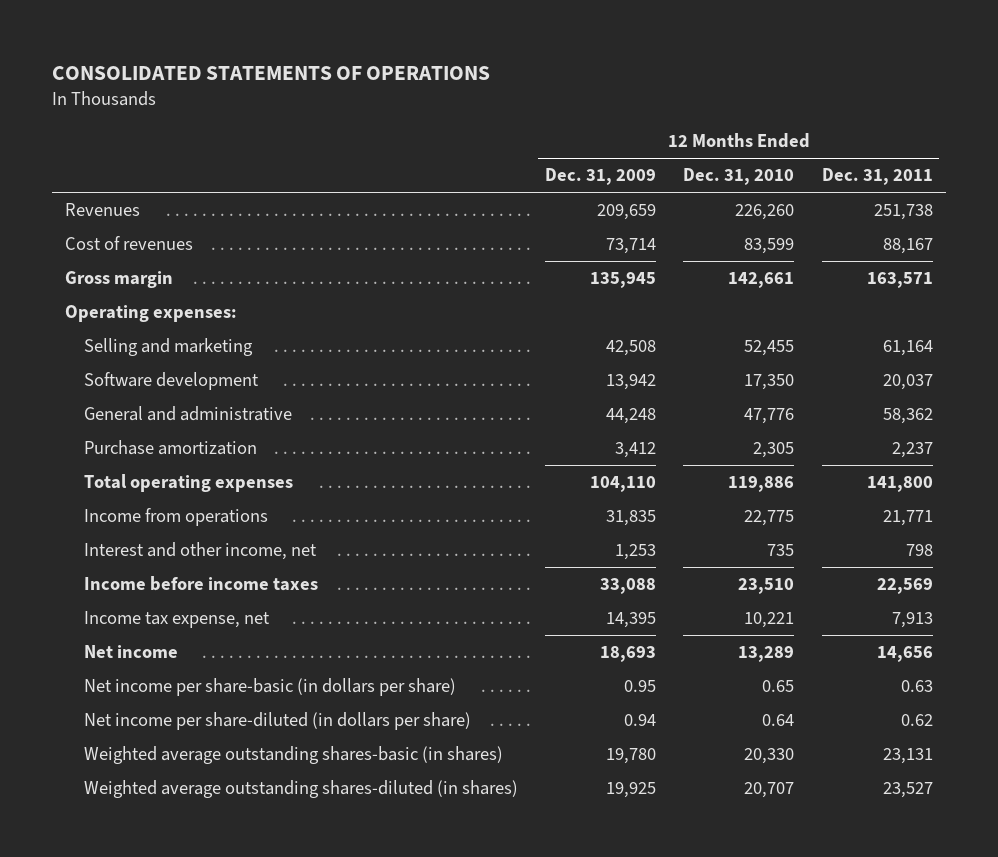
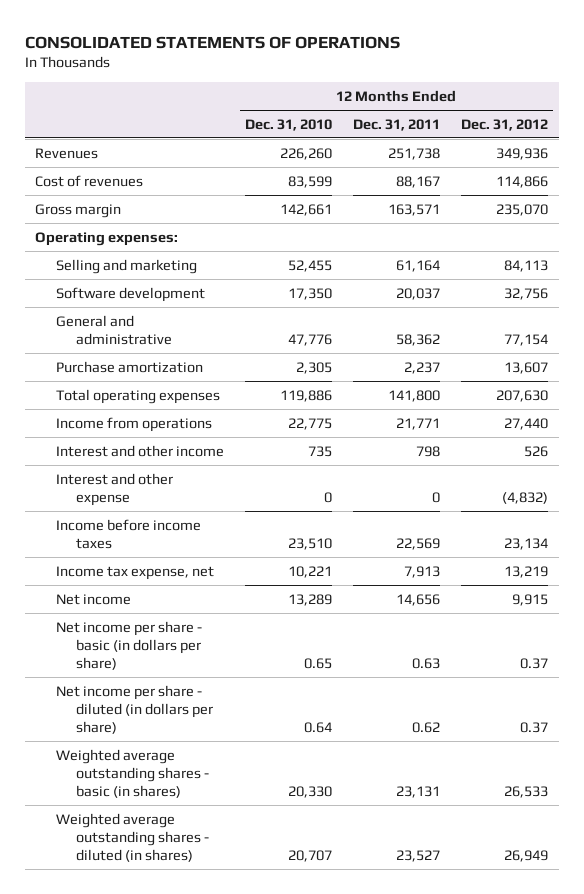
[544,168,656,186] Dec. 31, 2009 -> none
none -> [461,118,549,131] Dec. 31, 2012
[83,542,317,561] Interest and other income, net -> [55,444,224,457] Interest and other income
none -> [55,472,173,506] Interest and other expense
[83,678,456,697] Net income per share-basic (in dollars per share) -> [55,620,202,670] Net income per share - basic (in dollars per share)
[83,712,471,731] Net income per share-diluted (in dollars per share) -> [55,684,214,734] Net income per share - diluted (in dollars per share)
[83,746,503,765] Weighted average outstanding shares-basic (in shares) -> [55,748,210,798] Weighted average outstanding shares - basic (in shares)
[83,780,518,799] Weighted average outstanding shares-diluted (in shares) -> [55,812,210,862] Weighted average outstanding shares - diluted (in shares)

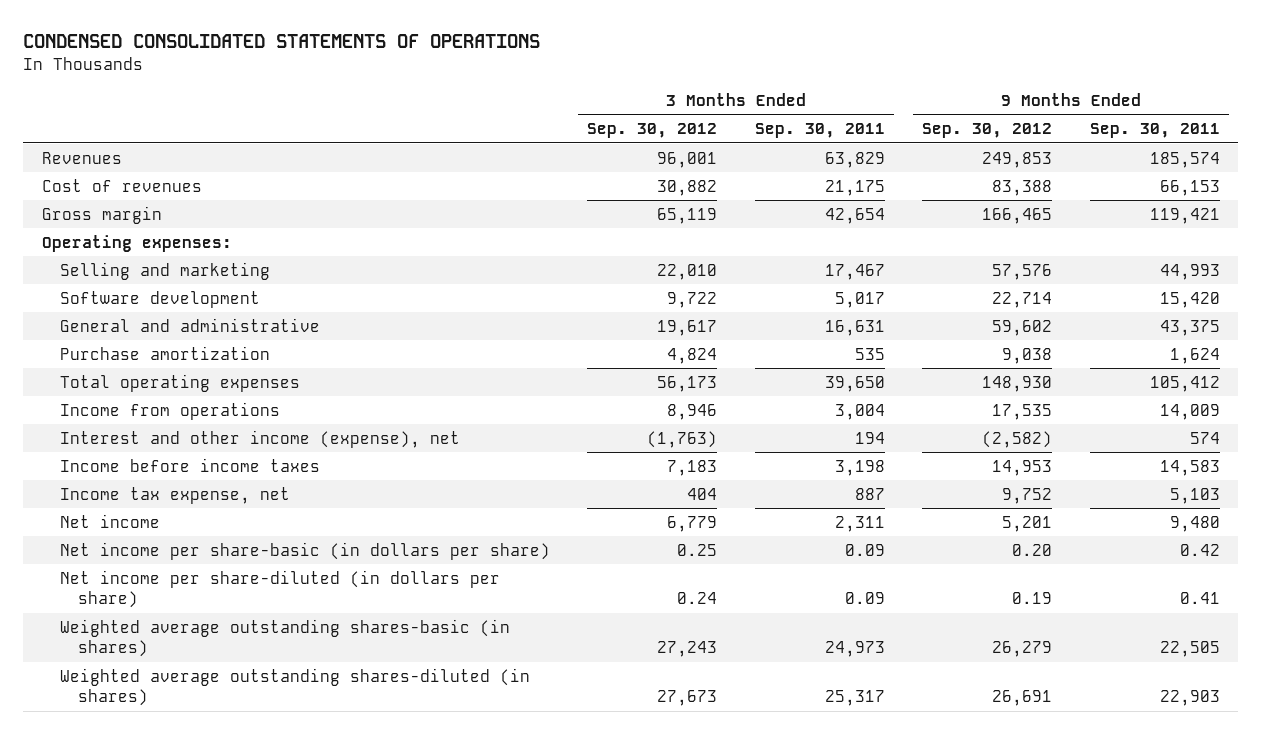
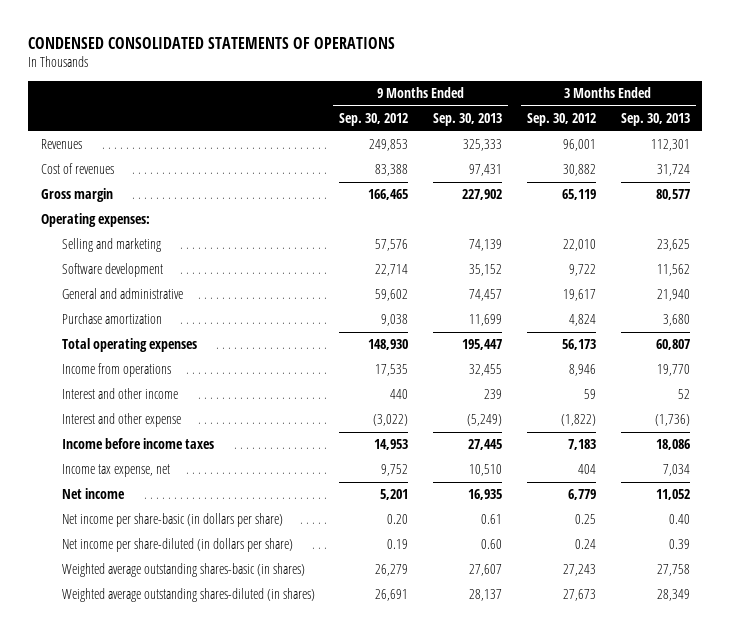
[754,123,885,139] Sep. 30, 2011 -> none
[1089,123,1220,139] Sep. 30, 2011 -> none
none -> [433,113,503,127] Sep. 30, 2013
none -> [620,113,690,127] Sep. 30, 2013
[60,429,461,448] Interest and other income (expense), net -> [61,388,178,400] Interest and other income
[647,430,718,448] (1,763) -> [584,389,597,400] 59
[982,430,1053,448] (2,582) -> [390,389,409,400] 440
none -> [61,413,181,428] Interest and other expense

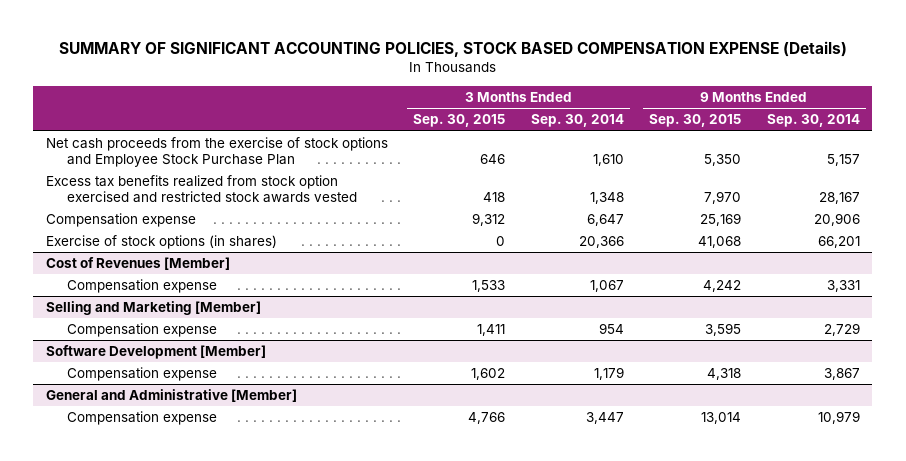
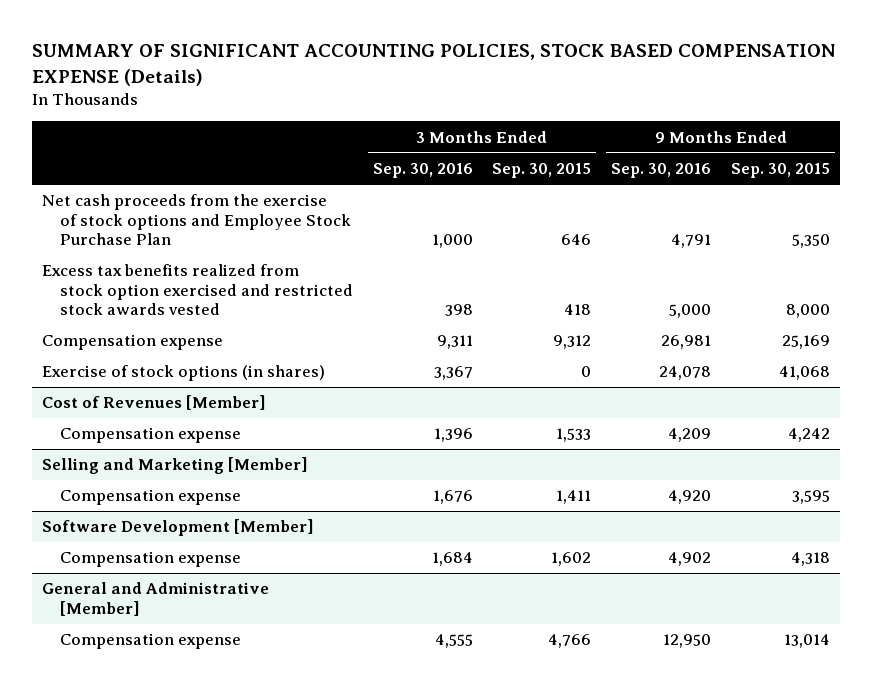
[530,114,624,128] Sep. 30, 2014 -> none
[766,114,860,128] Sep. 30, 2014 -> none
none -> [372,162,473,178] Sep. 30, 2016
none -> [611,162,712,178] Sep. 30, 2016
[704,190,742,204] 7,970 -> [786,304,831,319] 8,000

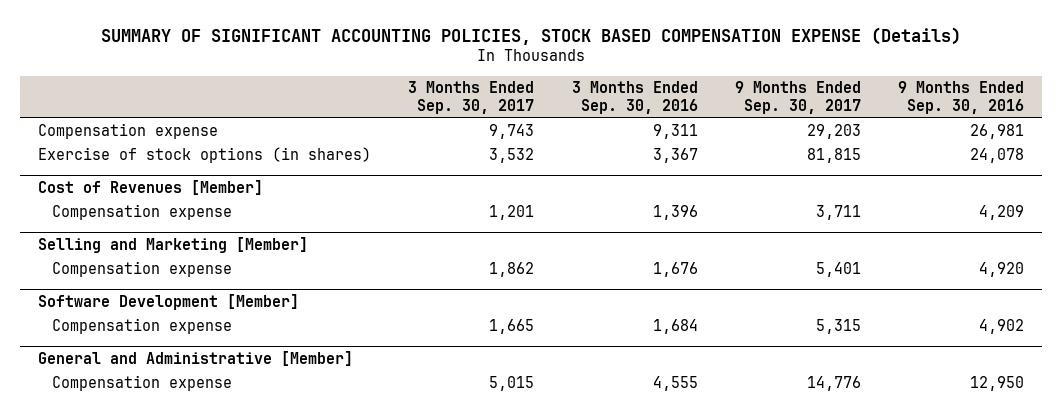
[492,162,592,178] Sep. 30, 2015 -> none
[731,162,831,178] Sep. 30, 2015 -> none
none -> [408,81,535,115] 3 Months Ended Sep. 30, 2017
none -> [734,81,861,115] 9 Months Ended Sep. 30, 2017
[41,194,351,246] Net cash proceeds from the exercise of stock options and Employee Stock Purchase Plan -> none
[41,264,353,316] Excess tax benefits realized from stock option exercised and restricted stock awards vested -> none

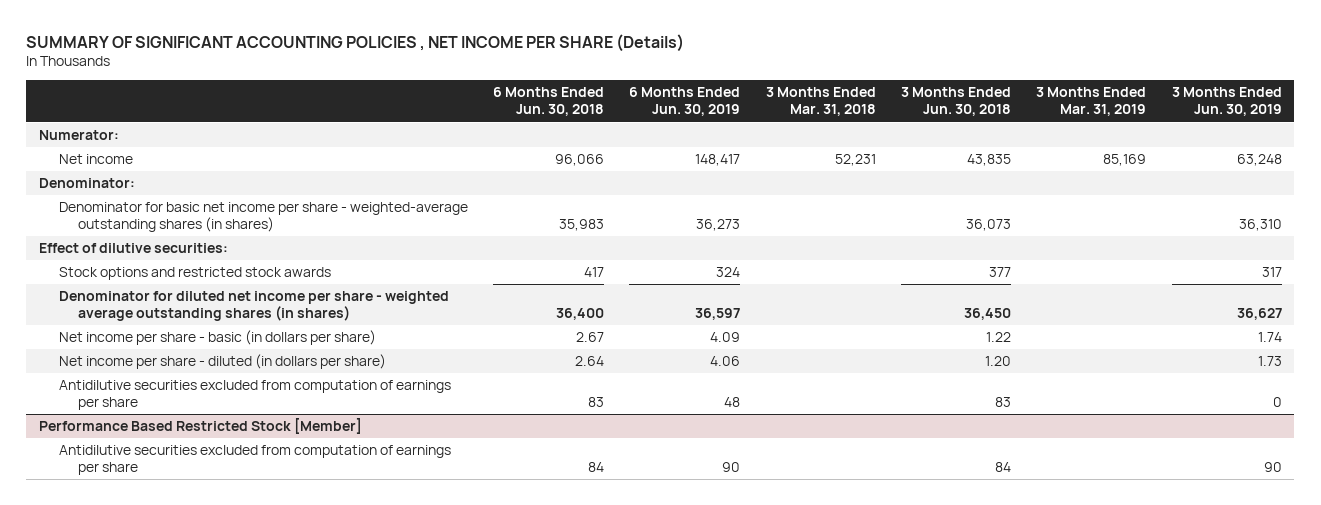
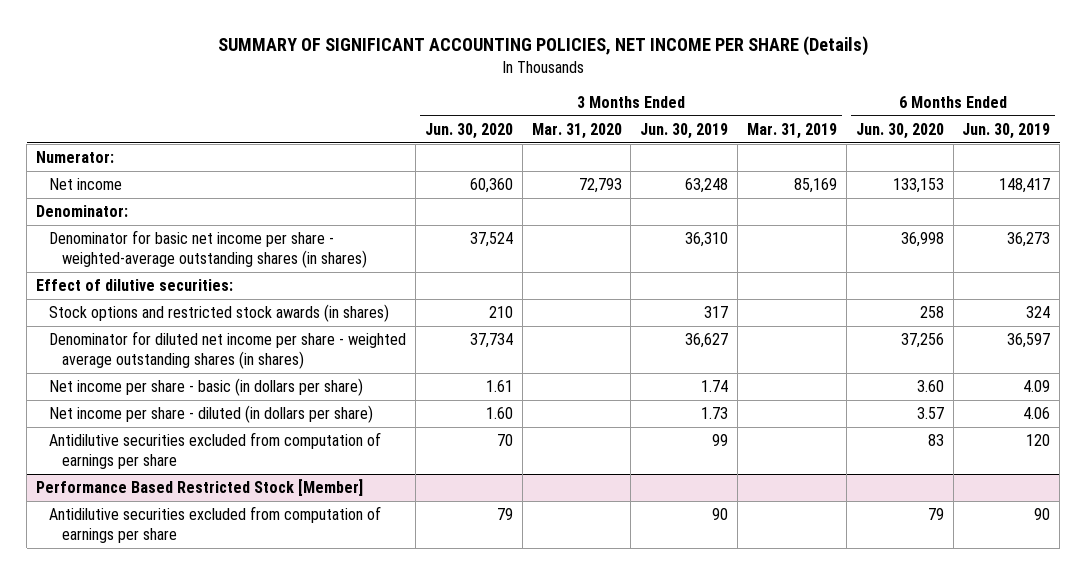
[26,33,685,52] SUMMARY OF SIGNIFICANT ACCOUNTING POLICIES , NET INCOME PER SHARE (Details) -> [218,36,869,57] SUMMARY OF SIGNIFICANT ACCOUNTING POLICIES, NET INCOME PER SHARE (Details)
[492,87,604,117] 6 Months Ended Jun. 30, 2018 -> none
[765,87,876,117] 3 Months Ended Mar. 31, 2018 -> none
[901,87,1012,117] 3 Months Ended Jun. 30, 2018 -> none
none -> [424,122,513,139] Jun. 30, 2020
none -> [531,122,622,139] Mar. 31, 2020
none -> [855,122,944,139] Jun. 30, 2020
[58,267,331,281] Stock options and restricted stock awards -> [49,304,390,323] Stock options and restricted stock awards (in shares)
[724,397,741,408] 48 -> [1026,434,1051,447] 120
[1272,397,1282,408] 0 -> [712,434,729,447] 99

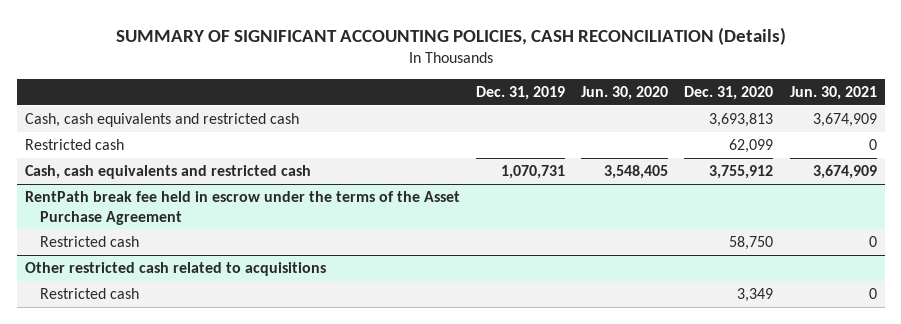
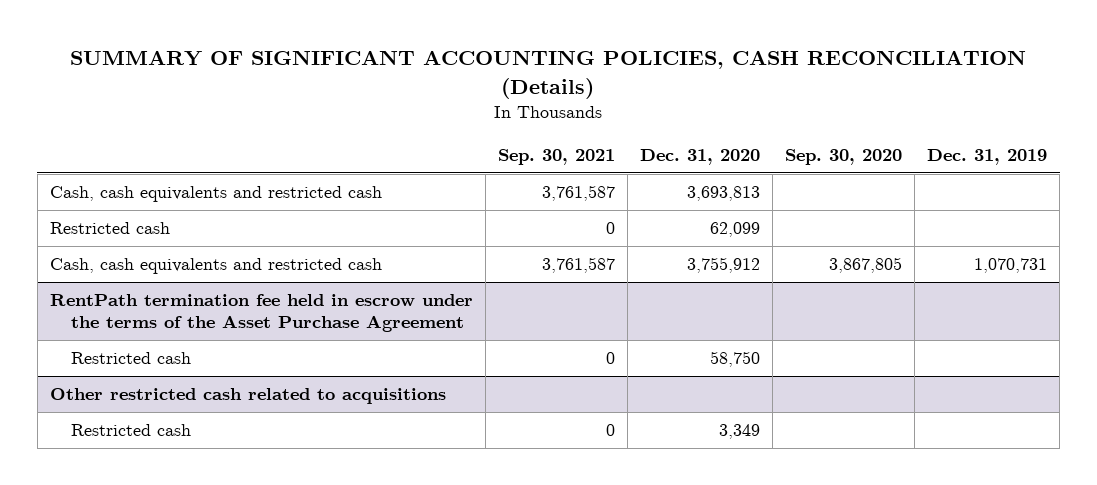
[581,86,669,101] Jun. 30, 2020 -> none
[789,86,877,101] Jun. 30, 2021 -> none
none -> [497,148,615,165] Sep. 30, 2021
none -> [784,148,902,165] Sep. 30, 2020
[24,191,460,225] RentPath break fee held in escrow under the terms of the Asset Purchase Agreement -> [49,294,473,333] RentPath termination fee held in escrow under the terms of the Asset Purchase Agreement

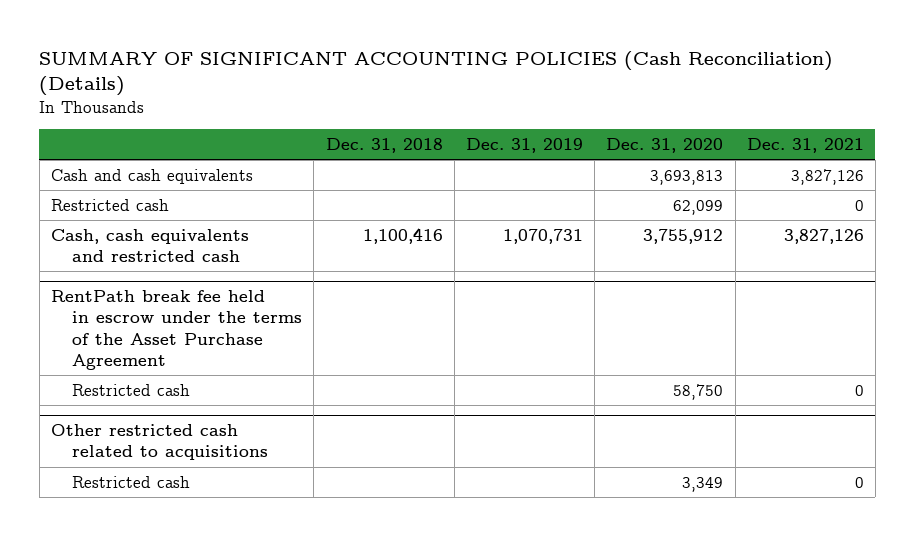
[70,50,1027,99] SUMMARY OF SIGNIFICANT ACCOUNTING POLICIES, CASH RECONCILIATION (Details) -> [39,50,834,97] SUMMARY OF SIGNIFICANT ACCOUNTING POLICIES (Cash Reconciliation) (Details)
[497,148,615,165] Sep. 30, 2021 -> none
[784,148,902,165] Sep. 30, 2020 -> none
none -> [325,138,443,154] Dec. 31, 2018
none -> [746,138,864,154] Dec. 31, 2021
[49,186,382,203] Cash, cash equivalents and restricted cash -> [50,168,253,184] Cash and cash equivalents
[49,294,473,333] RentPath termination fee held in escrow under the terms of the Asset Purchase Agreement -> [50,290,303,370] RentPath break fee held in escrow under the terms of the Asset Purchase Agreement

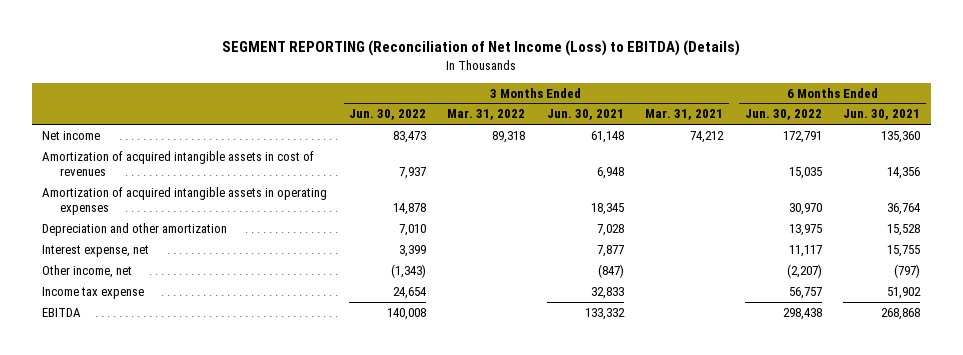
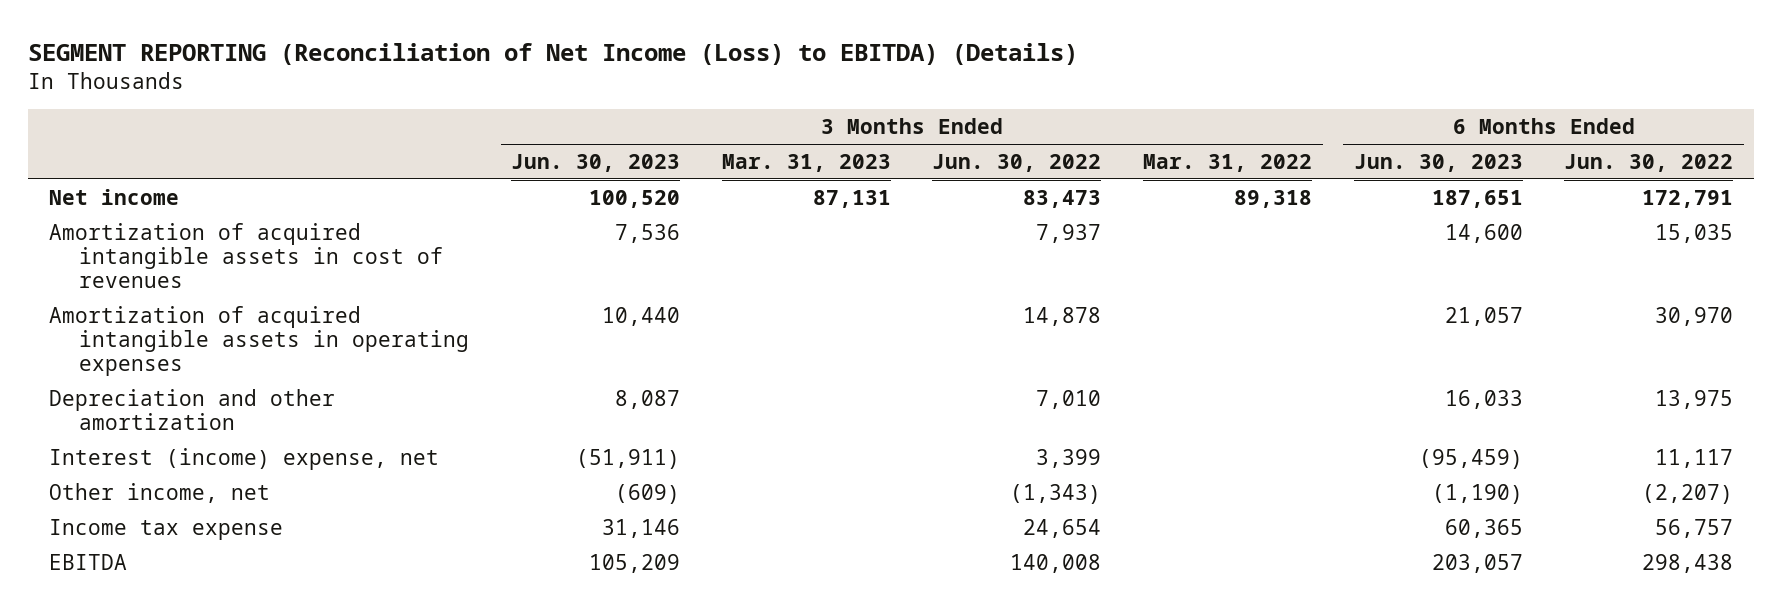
[546,109,624,121] Jun. 30, 2021 -> none
[645,109,724,121] Mar. 31, 2021 -> none
[843,109,921,121] Jun. 30, 2021 -> none
none -> [511,153,681,172] Jun. 30, 2023
none -> [721,153,891,172] Mar. 31, 2023
none -> [1353,153,1523,172] Jun. 30, 2023
[42,244,150,257] Interest expense, net -> [49,447,440,470] Interest (income) expense, net

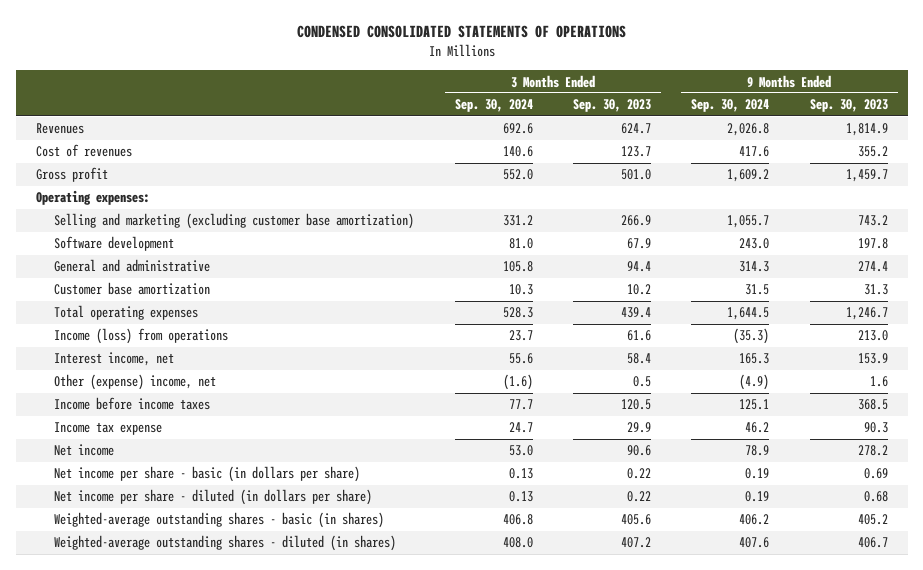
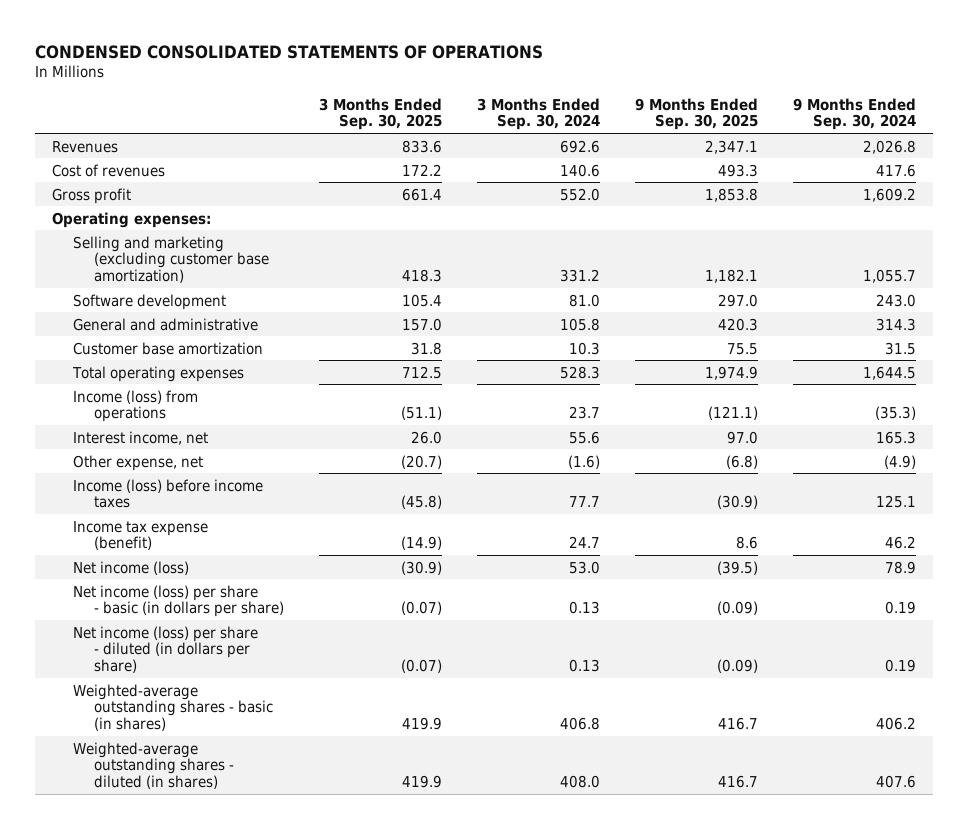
[573,99,652,113] Sep. 30, 2023 -> none
[809,99,888,113] Sep. 30, 2023 -> none
none -> [319,97,443,131] 3 Months Ended Sep. 30, 2025
none -> [634,97,758,131] 9 Months Ended Sep. 30, 2025
[54,374,217,391] Other (expense) income, net -> [73,454,204,471] Other expense, net
[54,397,211,411] Income before income taxes -> [73,478,264,509] Income (loss) before income taxes
[54,422,163,436] Income tax expense -> [73,520,209,551] Income tax expense (benefit)
[54,444,115,457] Net income -> [73,560,190,575] Net income (loss)
[54,466,361,483] Net income per share - basic (in dollars per share) -> [73,584,285,618] Net income (loss) per share - basic (in dollars per share)
[54,489,373,506] Net income per share - diluted (in dollars per share) -> [73,625,259,674] Net income (loss) per share - diluted (in dollars per share)

